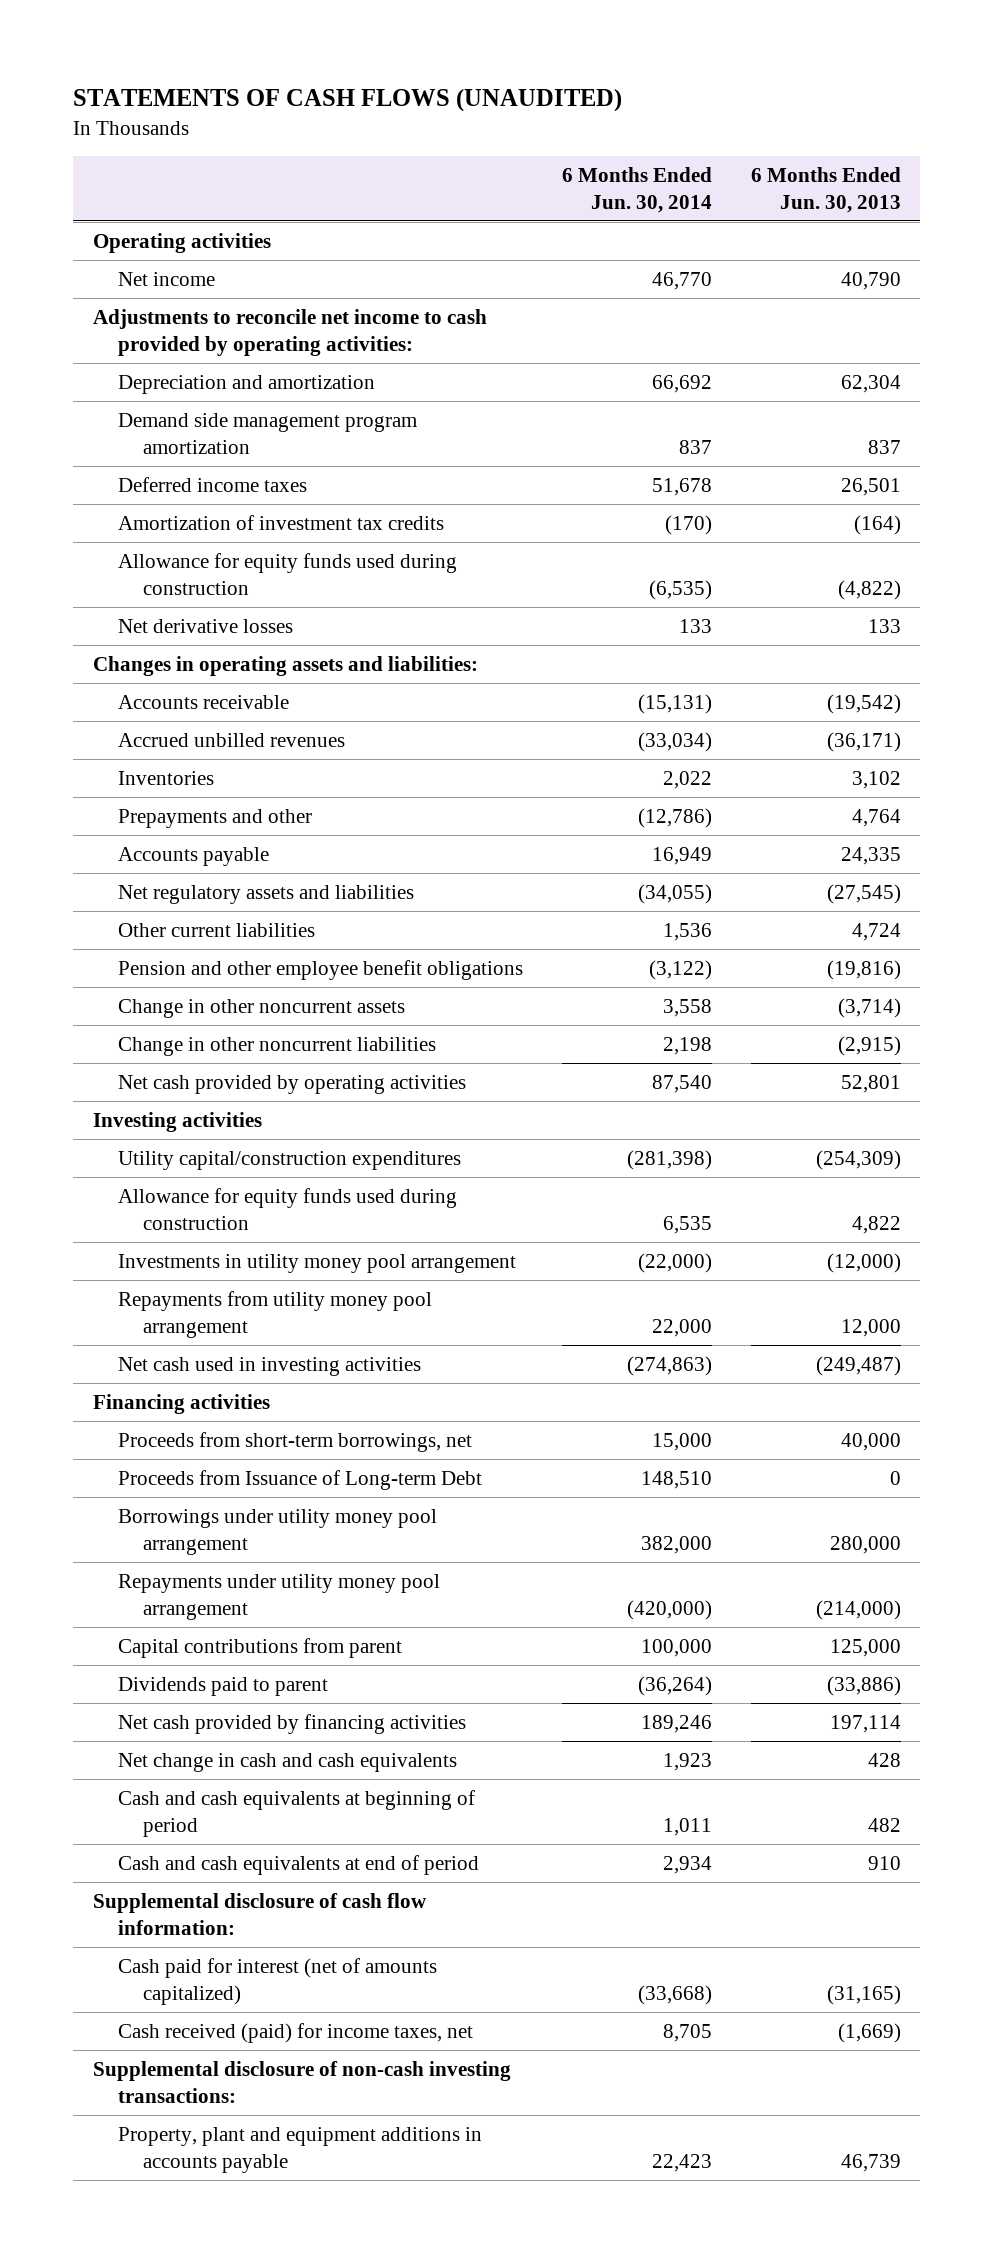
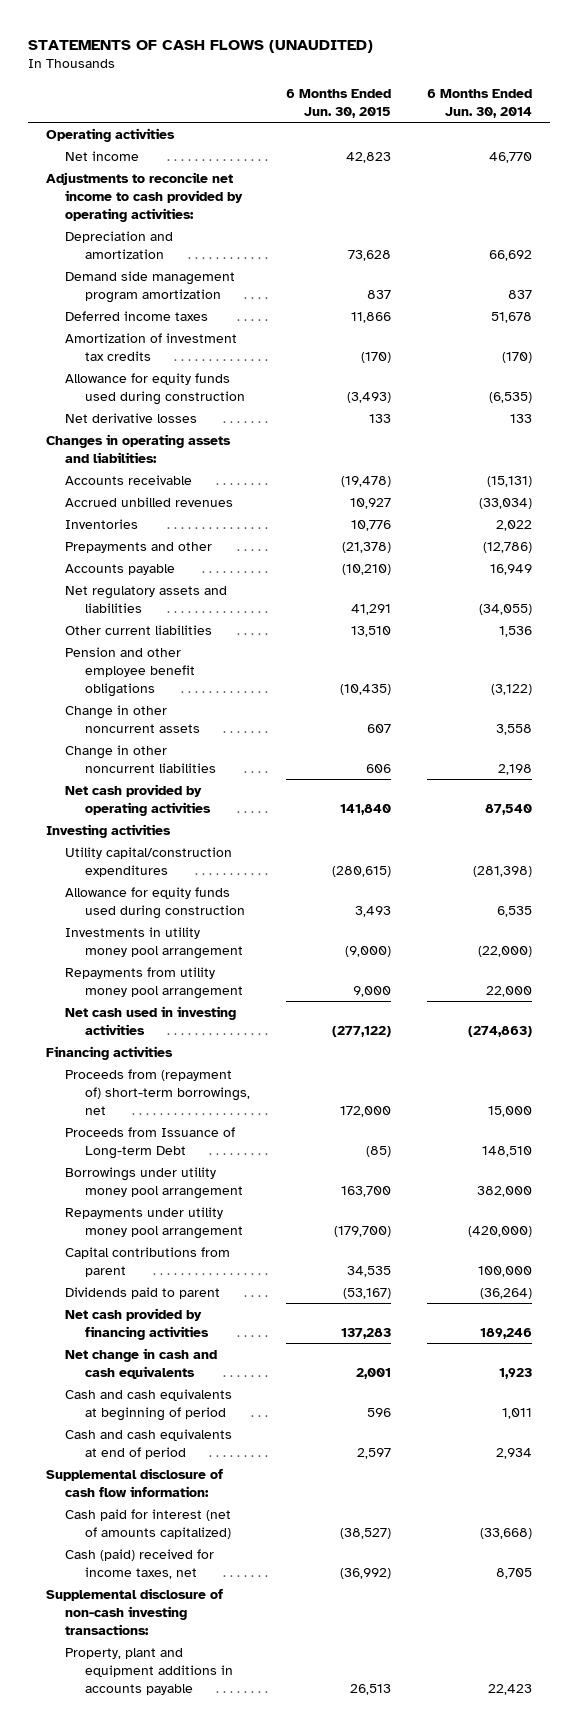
[750,167,901,213] 6 Months Ended Jun. 30, 2013 -> none
none -> [285,88,391,119] 6 Months Ended Jun. 30, 2015
[117,1431,472,1452] Proceeds from short-term borrowings, net -> [65,1068,250,1115] Proceeds from (repayment of) short-term borrowings, net
[117,2022,473,2043] Cash received (paid) for income taxes, net -> [65,1548,215,1579] Cash (paid) received for income taxes, net

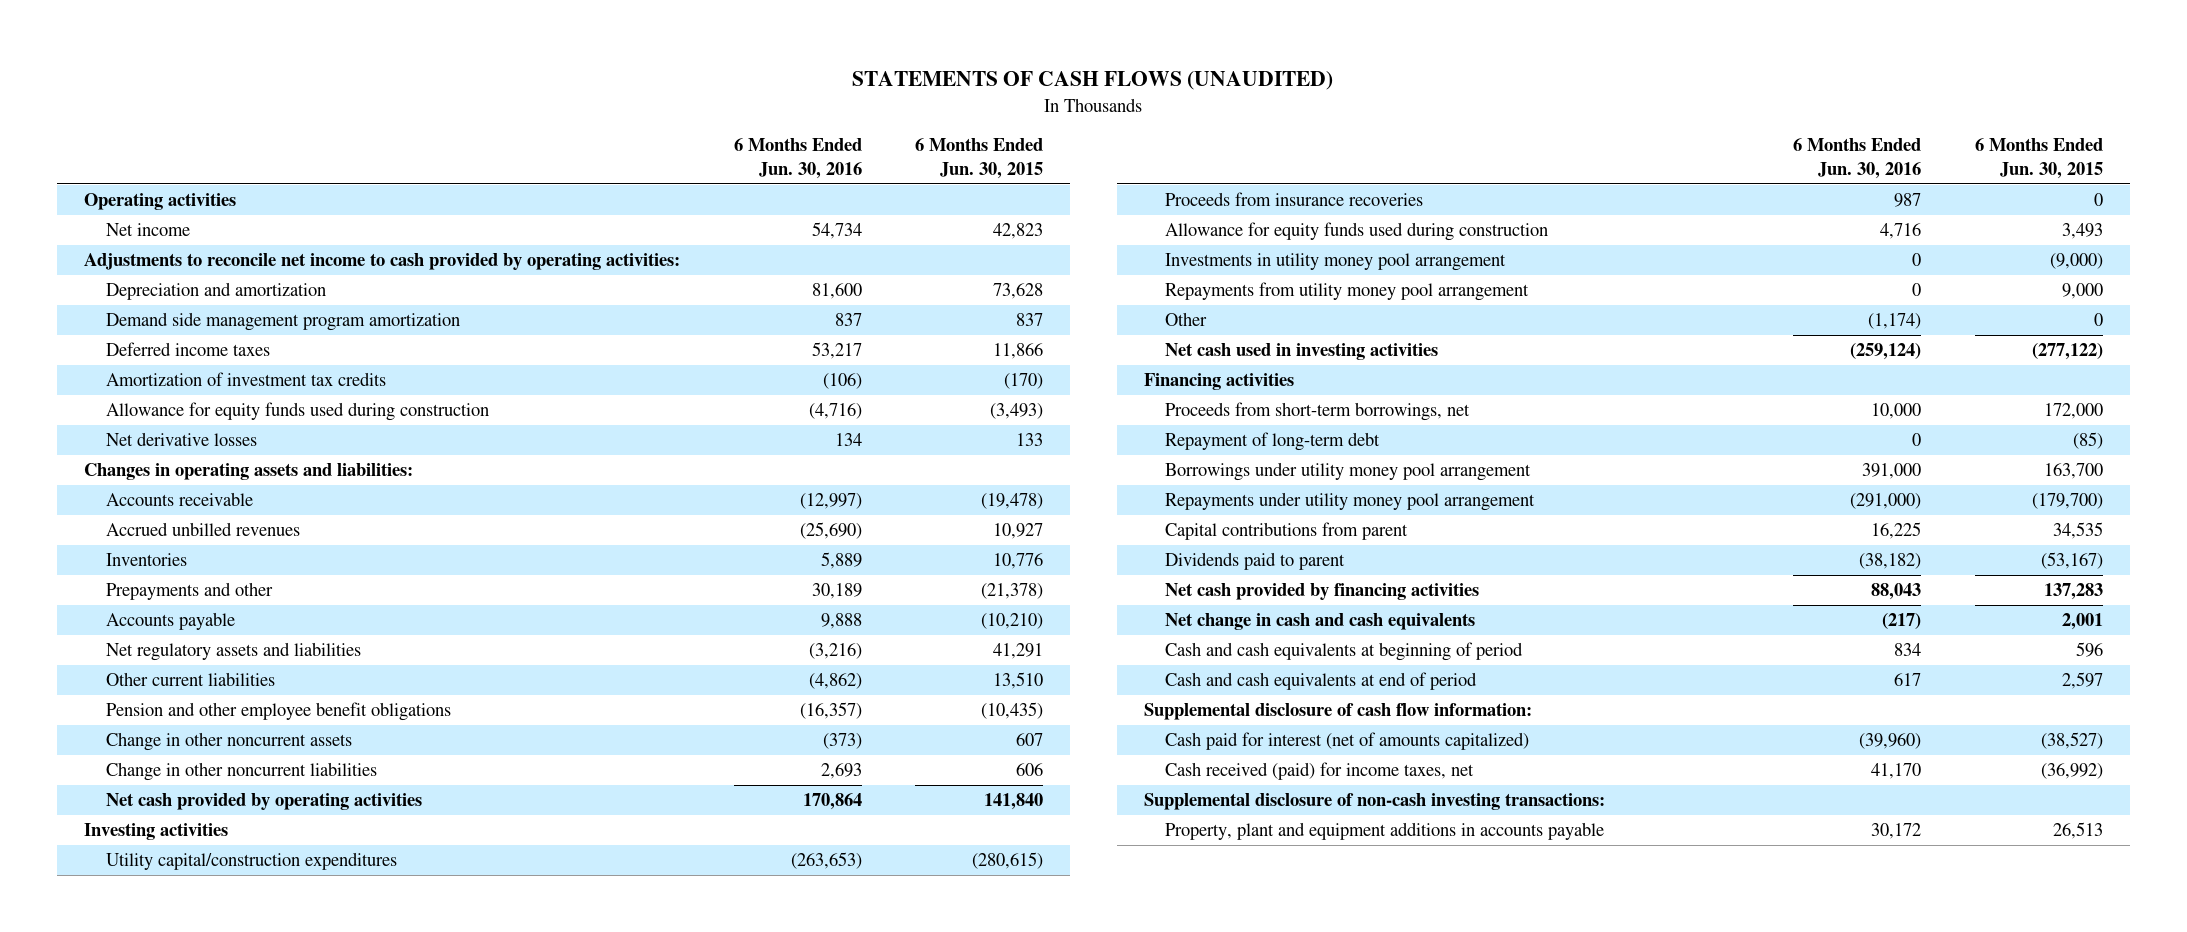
[426,88,532,119] 6 Months Ended Jun. 30, 2014 -> none
none -> [733,138,862,179] 6 Months Ended Jun. 30, 2016
none -> [1165,192,1424,207] Proceeds from insurance recoveries
none -> [1165,312,1208,327] Other
[65,1068,250,1115] Proceeds from (repayment of) short-term borrowings, net -> [1165,402,1471,422] Proceeds from short-term borrowings, net
[65,1126,236,1159] Proceeds from Issuance of Long-term Debt -> [1165,432,1381,452] Repayment of long-term debt
[65,1548,215,1579] Cash (paid) received for income taxes, net -> [1165,762,1475,781] Cash received (paid) for income taxes, net

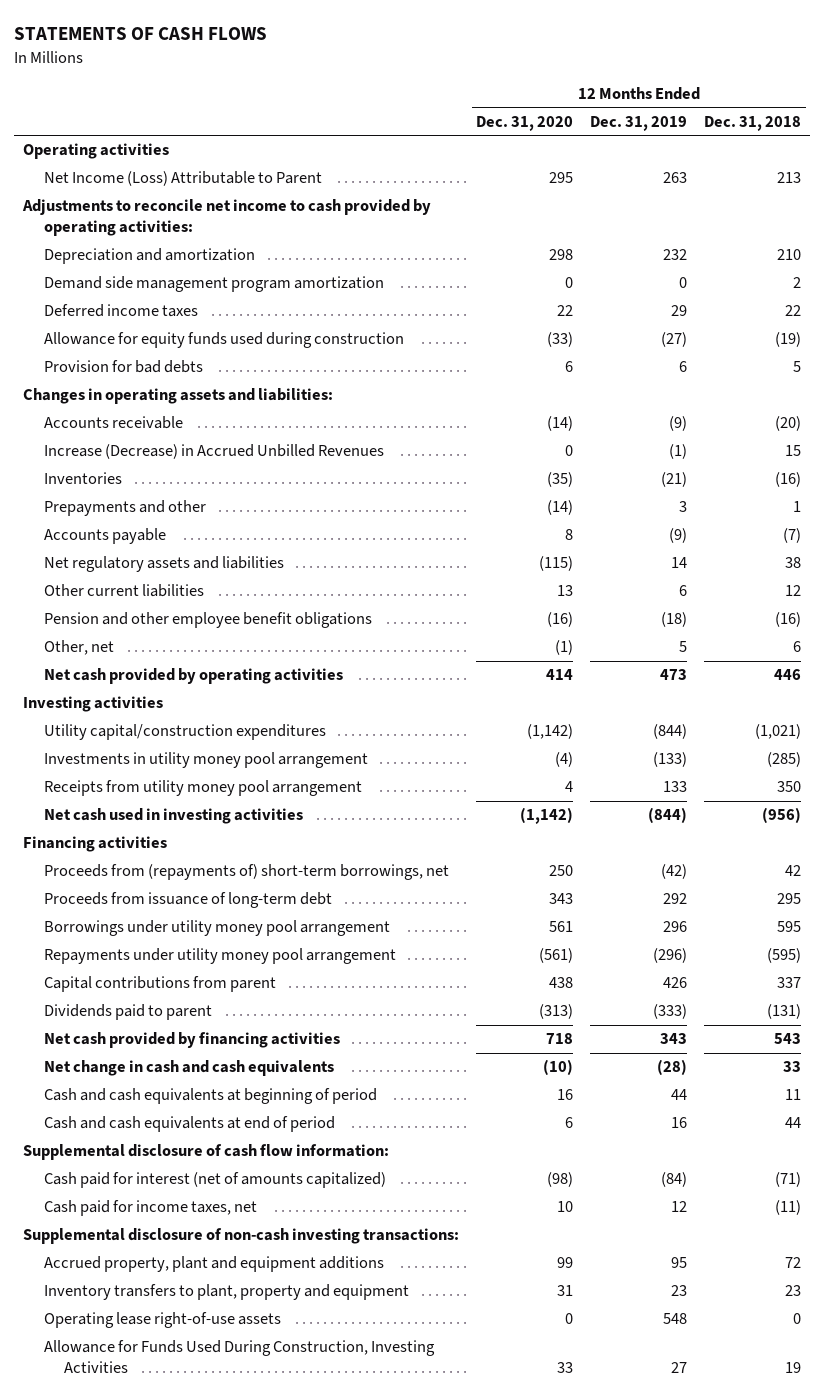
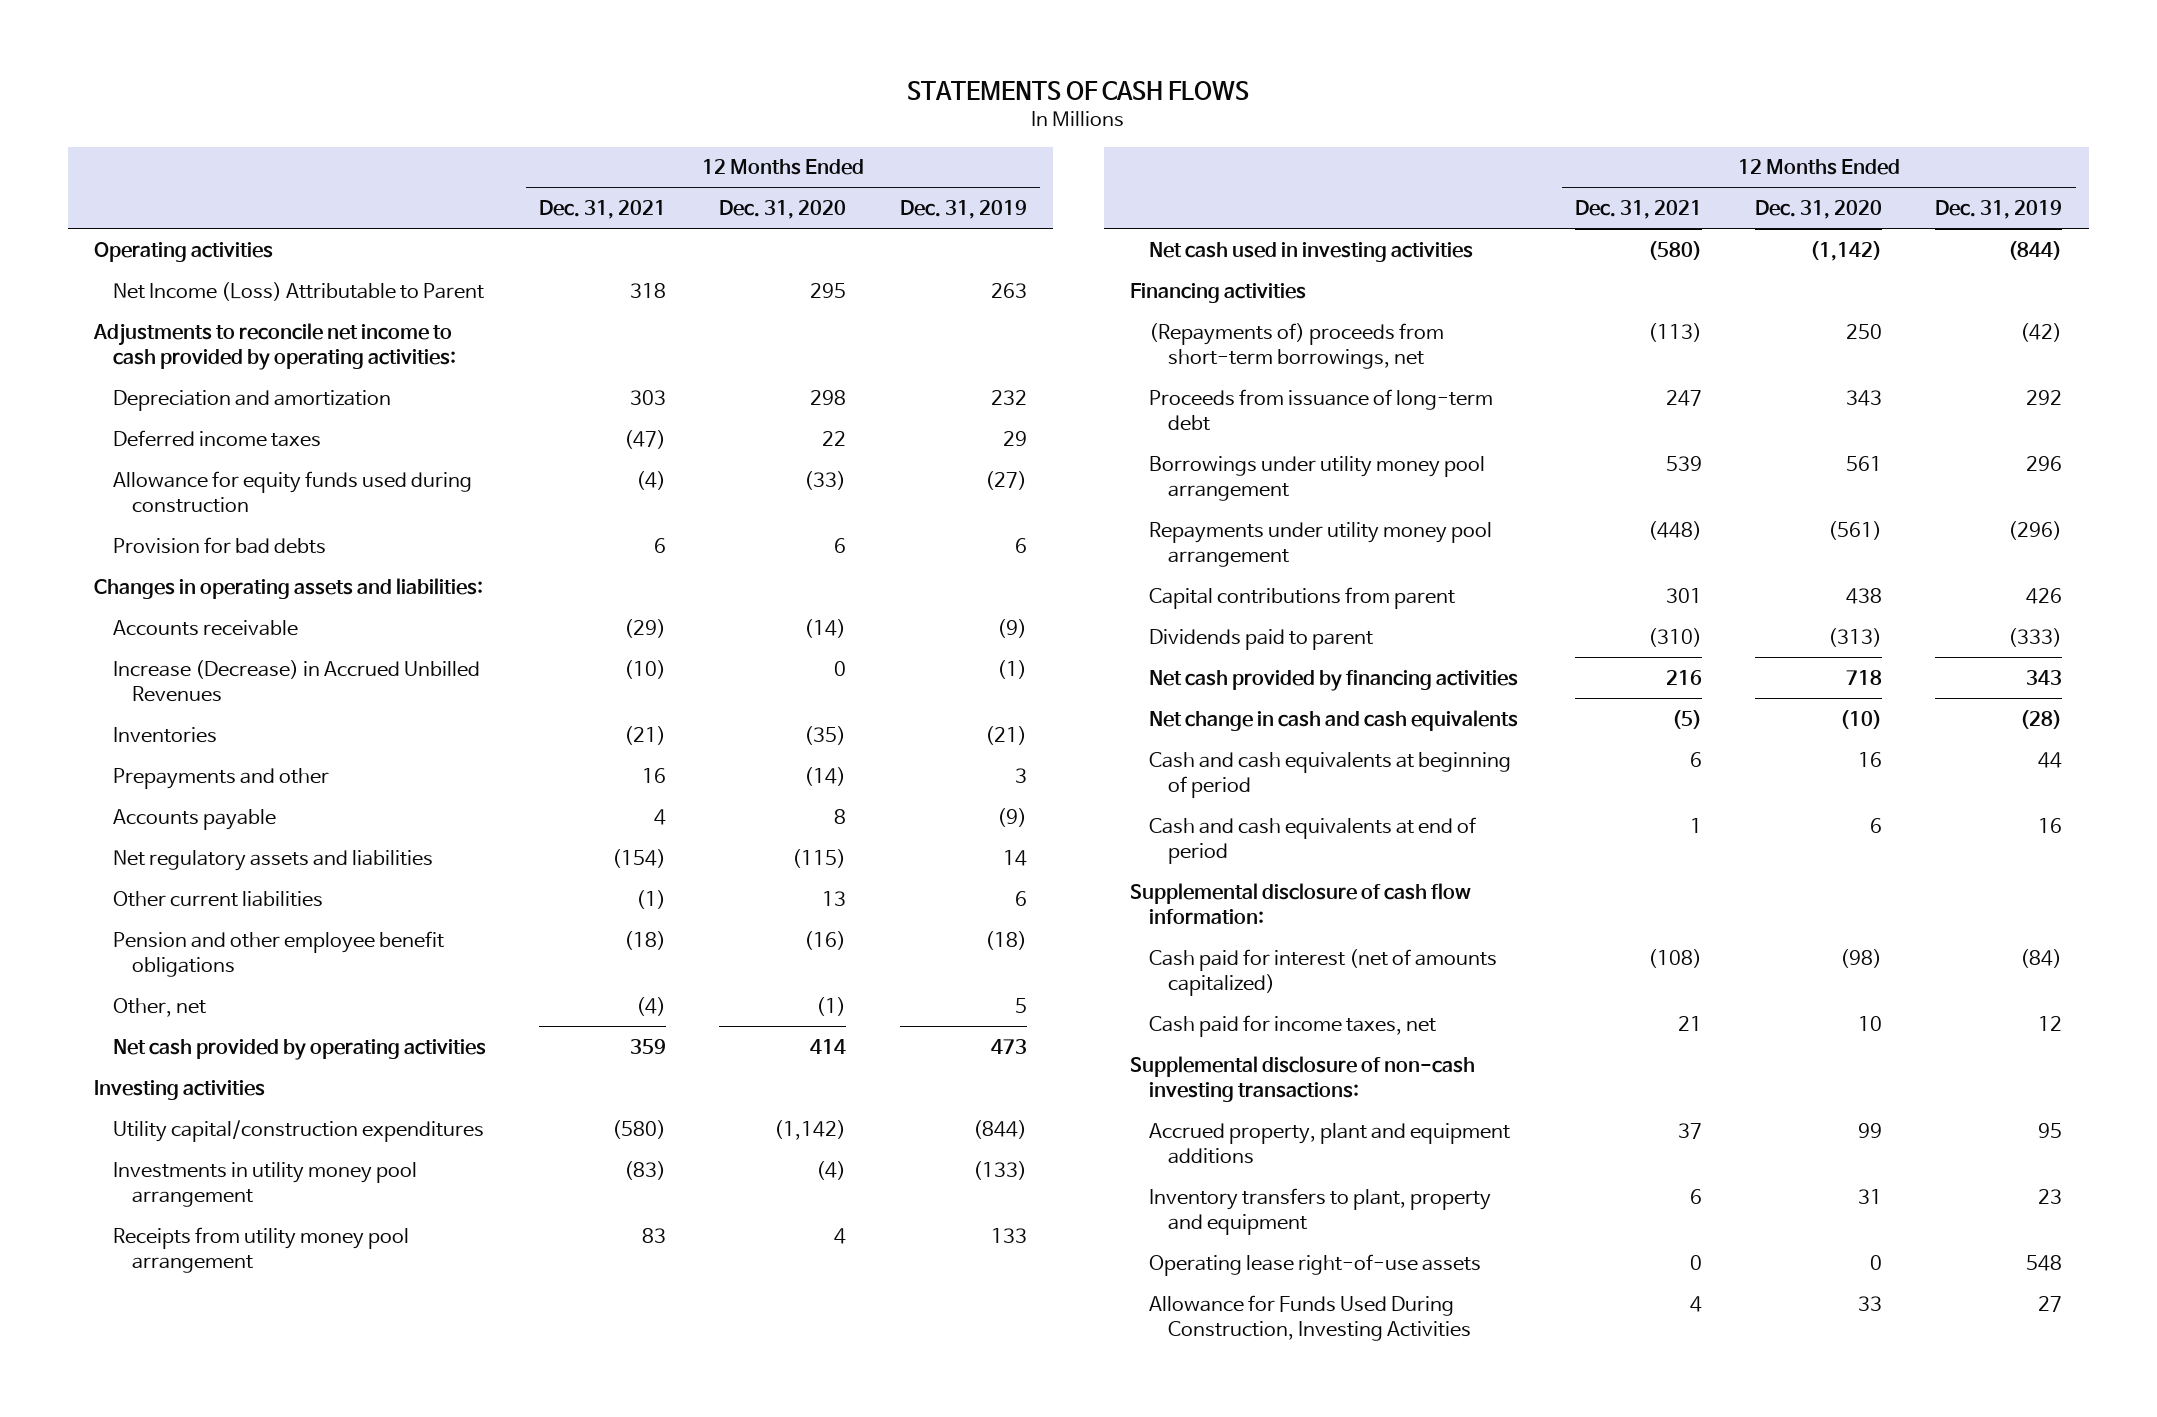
[704,115,802,131] Dec. 31, 2018 -> none
none -> [539,200,667,220] Dec. 31, 2021
[43,276,384,293] Demand side management program amortization -> none
[43,864,449,881] Proceeds from (repayments of) short-term borrowings, net -> [1149,322,1445,369] (Repayments of) proceeds from short-term borrowings, net

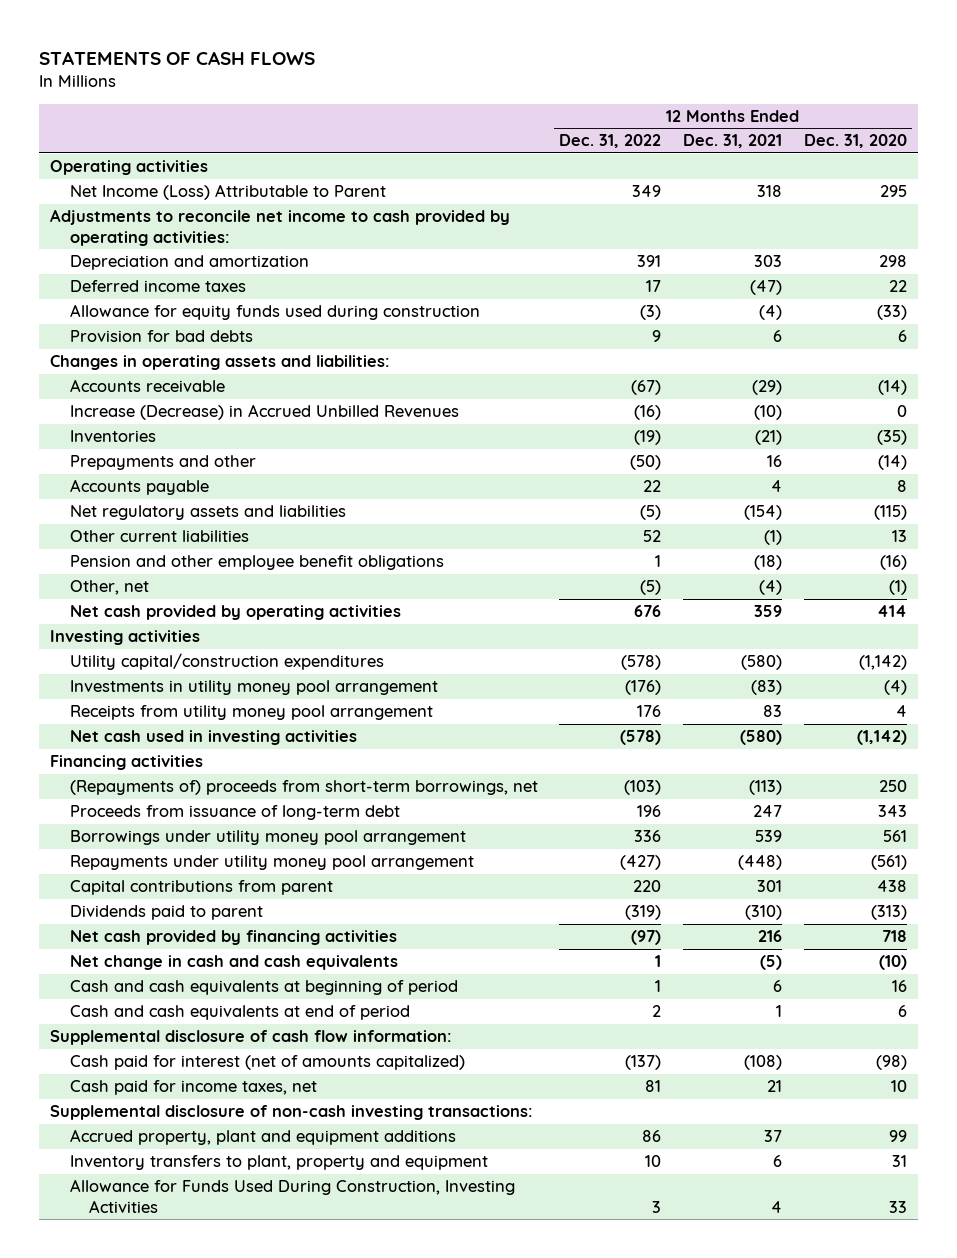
[899,200,1027,220] Dec. 31, 2019 -> none
none -> [559,134,662,149] Dec. 31, 2022
[1149,1253,1482,1276] Operating lease right-of-use assets -> none

